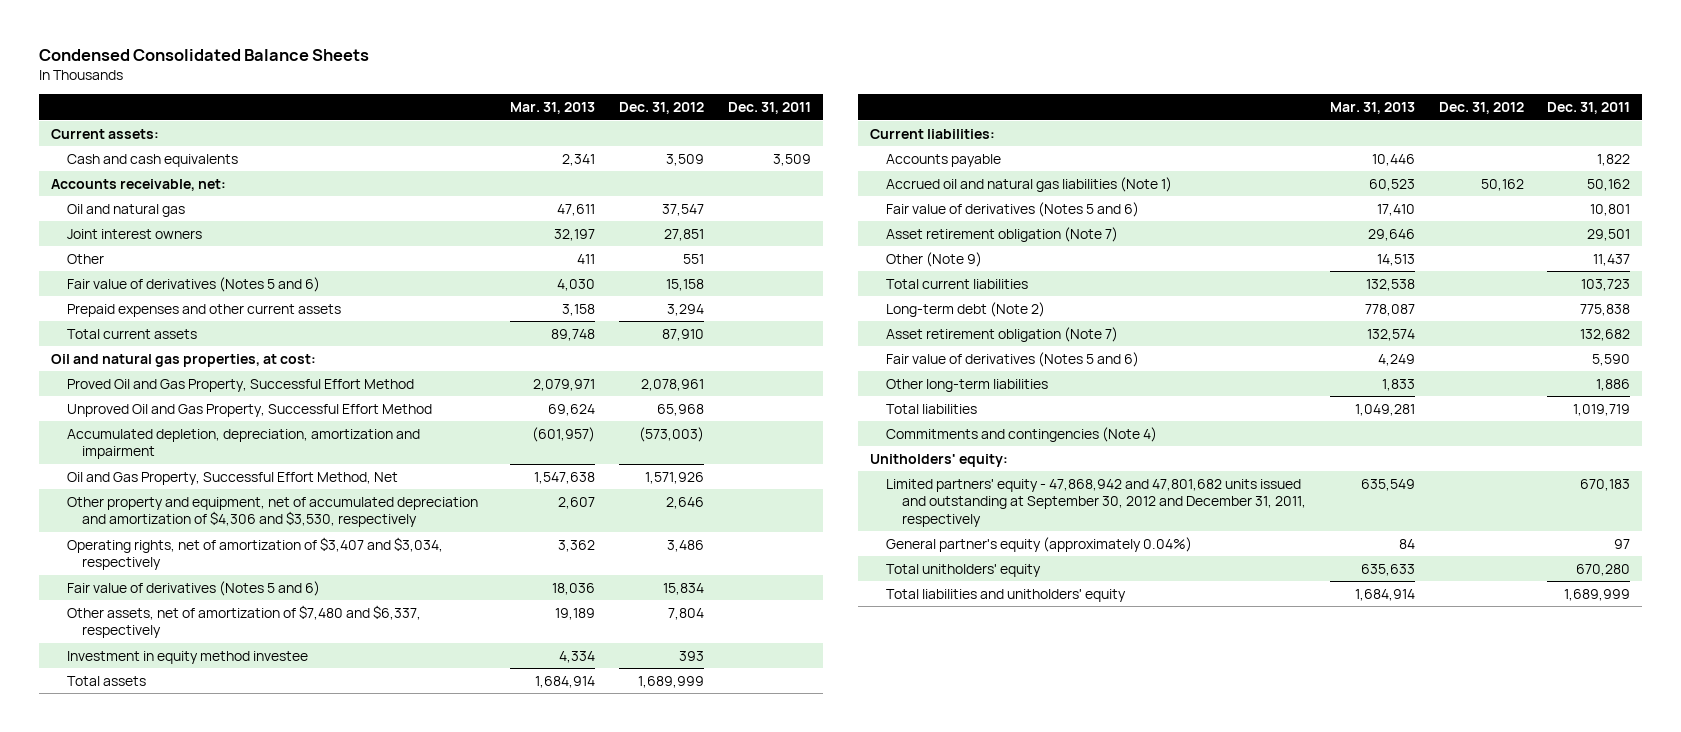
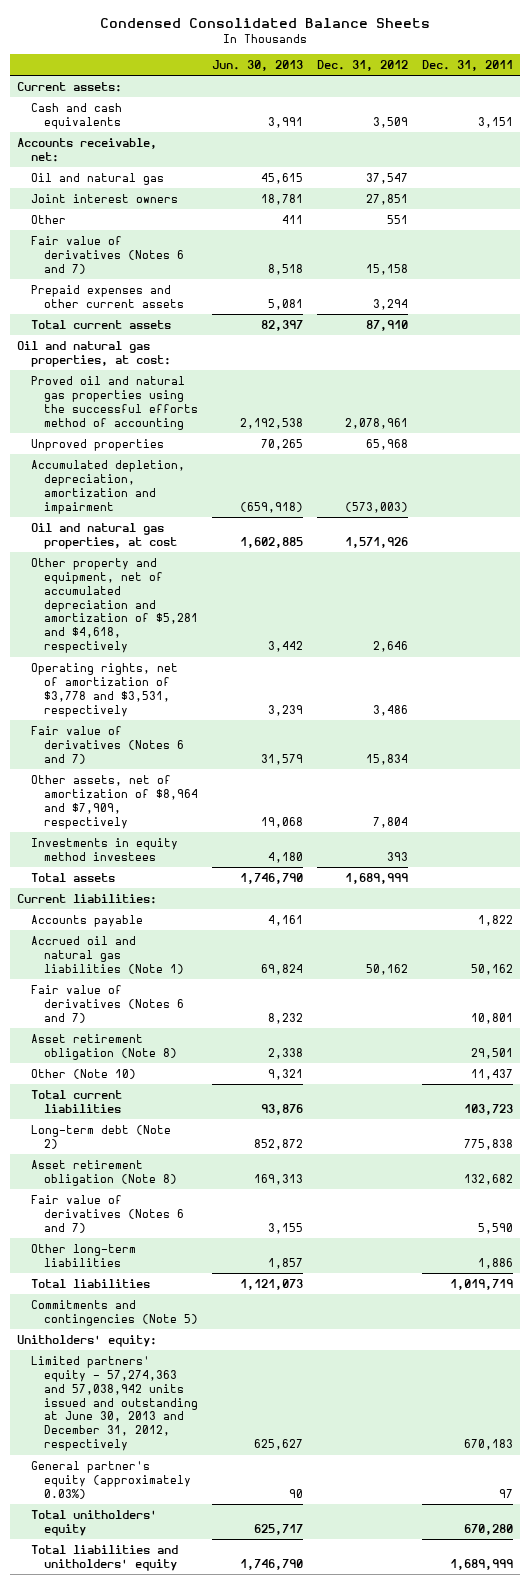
[510,102,596,115] Mar. 31, 2013 -> none
none -> [212,59,304,71] Jun. 30, 2013
[773,153,812,166] 3,509 -> [478,116,514,128] 3,151
[66,276,320,292] Fair value of derivatives (Notes 5 and 6) -> [30,235,185,274] Fair value of derivatives (Notes 6 and 7)
[66,378,414,392] Proved Oil and Gas Property, Successful Effort Method -> [30,375,199,430] Proved oil and natural gas properties using the successful efforts method of accounting
[66,403,432,417] Unproved Oil and Gas Property, Successful Effort Method -> [30,438,164,451] Unproved properties
[66,471,398,485] Oil and Gas Property, Successful Effort Method, Net -> [30,522,178,549] Oil and natural gas properties, at cost
[66,496,478,528] Other property and equipment, net of accumulated depreciation and amortization of $4,306 and $3,530, respectively -> [30,557,199,654] Other property and equipment, net of accumulated depreciation and amortization of $5,281 and $4,618, respectively
[66,536,443,571] Operating rights, net of amortization of $3,407 and $3,034, respectively -> [30,662,178,717] Operating rights, net of amortization of $3,778 and $3,531, respectively
[66,580,320,596] Fair value of derivatives (Notes 5 and 6) -> [30,725,185,764] Fair value of derivatives (Notes 6 and 7)
[66,604,421,639] Other assets, net of amortization of $7,480 and $6,337, respectively -> [30,774,199,829] Other assets, net of amortization of $8,964 and $7,909, respectively
[66,650,308,664] Investment in equity method investee -> [30,837,178,861] Investments in equity method investees
[886,201,1140,217] Fair value of derivatives (Notes 5 and 6) -> [30,984,185,1023] Fair value of derivatives (Notes 6 and 7)
[886,226,1119,242] Asset retirement obligation (Note 7) -> [30,1033,178,1060] Asset retirement obligation (Note 8)
[886,251,983,267] Other (Note 9) -> [30,1068,136,1079] Other (Note 10)
[886,326,1119,342] Asset retirement obligation (Note 7) -> [30,1159,178,1186] Asset retirement obligation (Note 8)
[886,351,1140,367] Fair value of derivatives (Notes 5 and 6) -> [30,1194,185,1233] Fair value of derivatives (Notes 6 and 7)
[886,426,1158,442] Commitments and contingencies (Note 4) -> [30,1299,199,1326] Commitments and contingencies (Note 5)
[886,478,1306,527] Limited partners' equity - 47,868,942 and 47,801,682 units issued and outstanding at September 30, 2012 and December 31, 2011, respectively -> [30,1355,199,1452] Limited partners' equity - 57,274,363 and 57,038,942 units issued and outstanding at June 30, 2013 and December 31, 2012, respectively
[886,536,1193,552] General partner's equity (approximately 0.04%) -> [30,1460,192,1499] General partner's equity (approximately 0.03%)

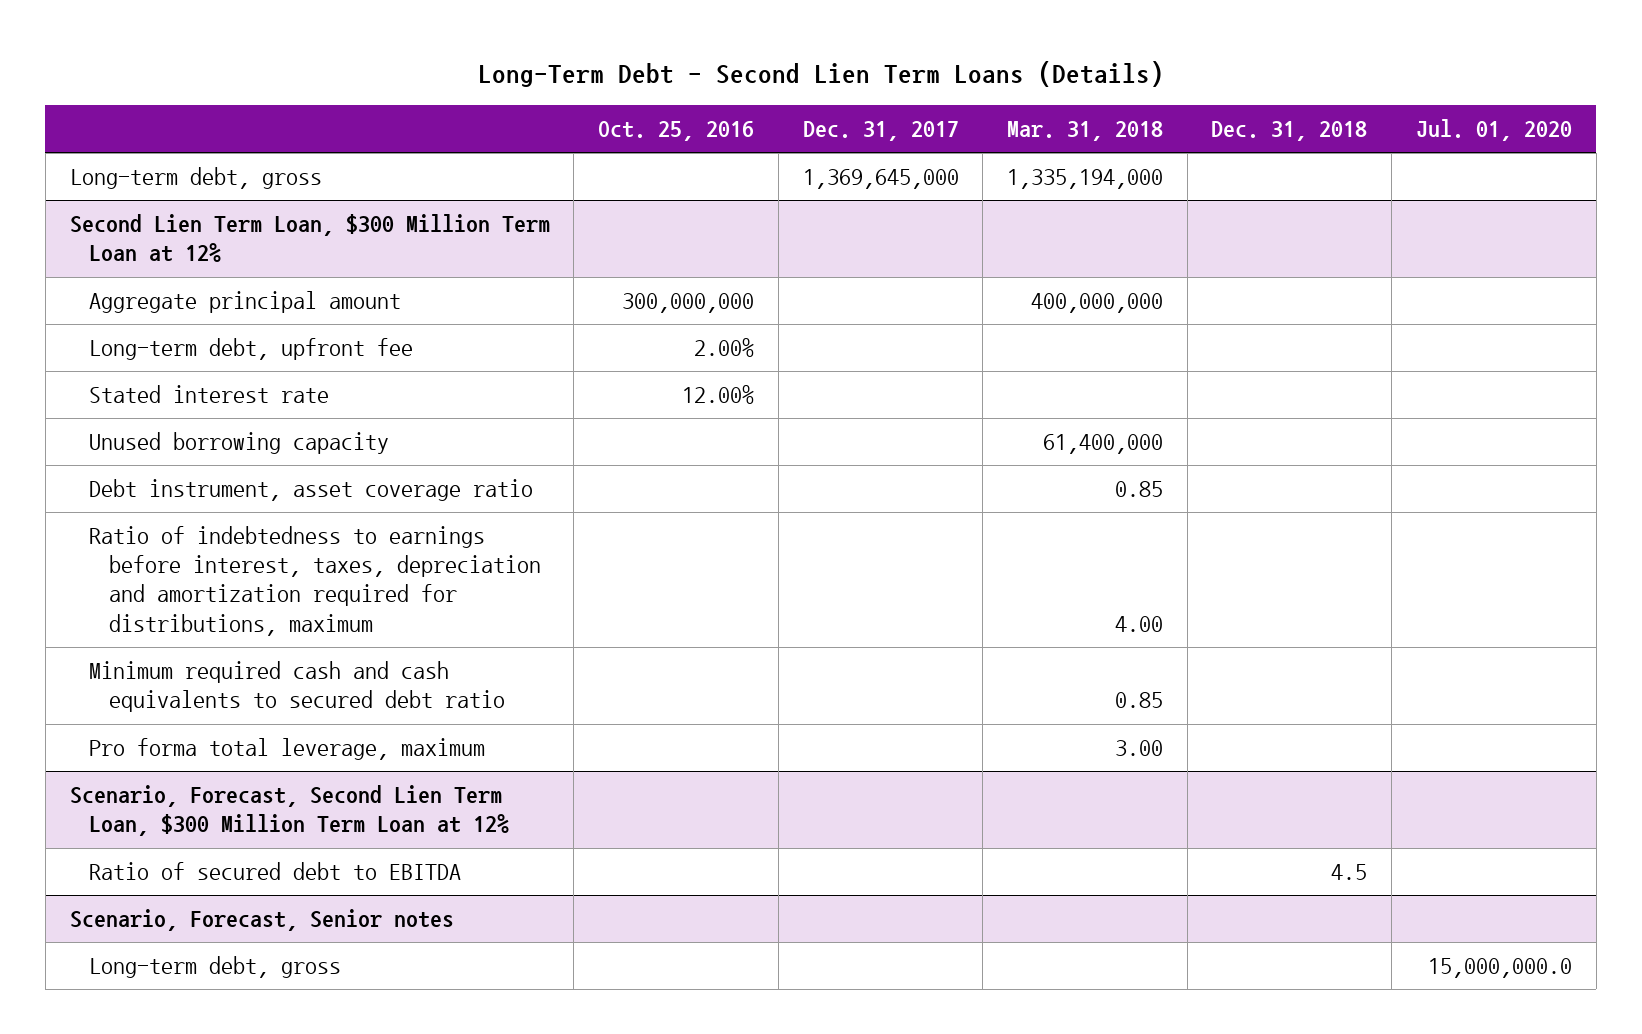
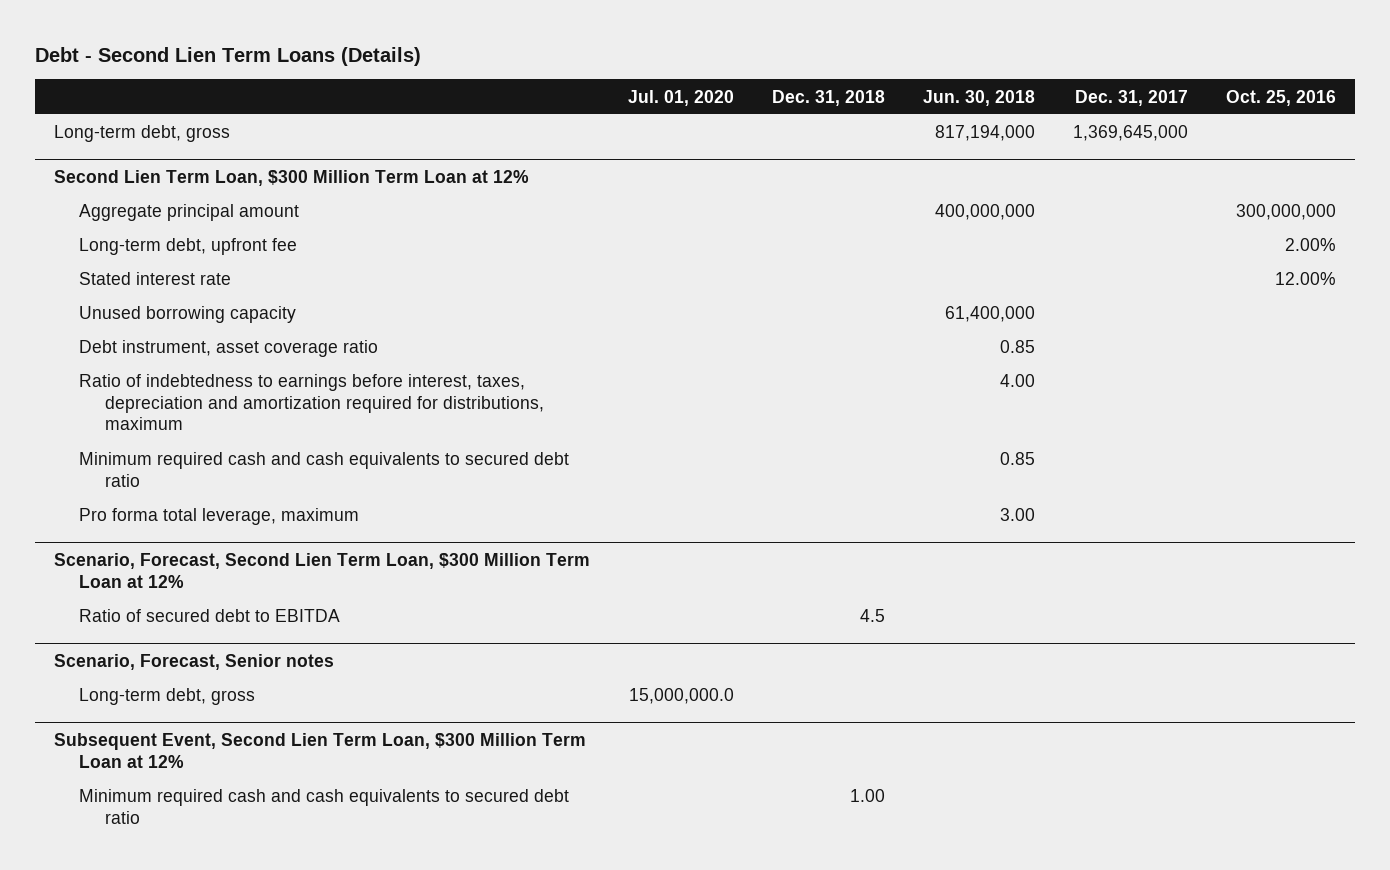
[477,60,1164,87] Long-Term Debt - Second Lien Term Loans (Details) -> [35,47,422,67] Debt - Second Lien Term Loans (Details)
[1006,121,1163,142] Mar. 31, 2018 -> none
none -> [923,89,1036,106] Jun. 30, 2018
none -> [54,732,587,768] Subsequent Event, Second Lien Term Loan, $300 Million Term Loan at 12%
none -> [79,789,570,824] Minimum required cash and cash equivalents to secured debt ratio

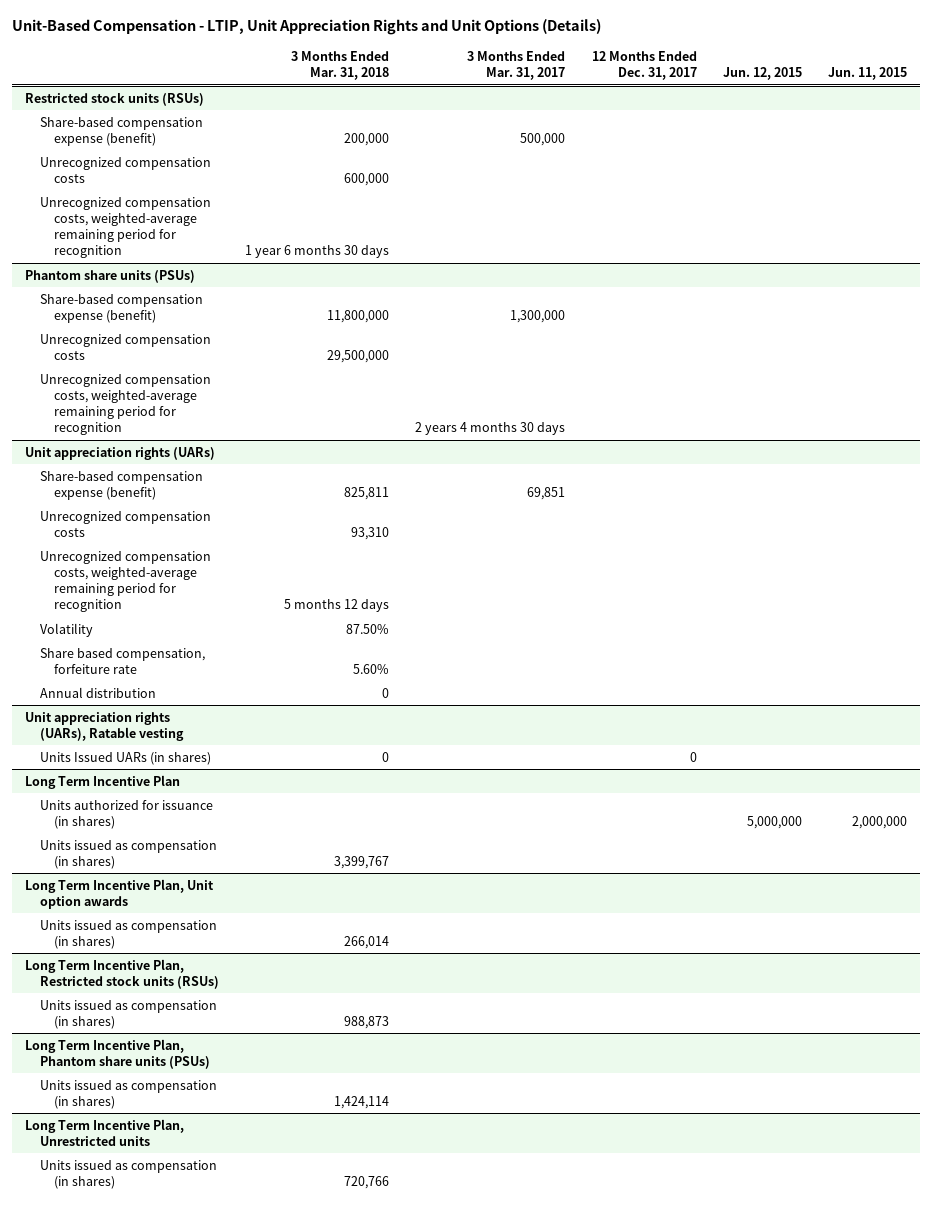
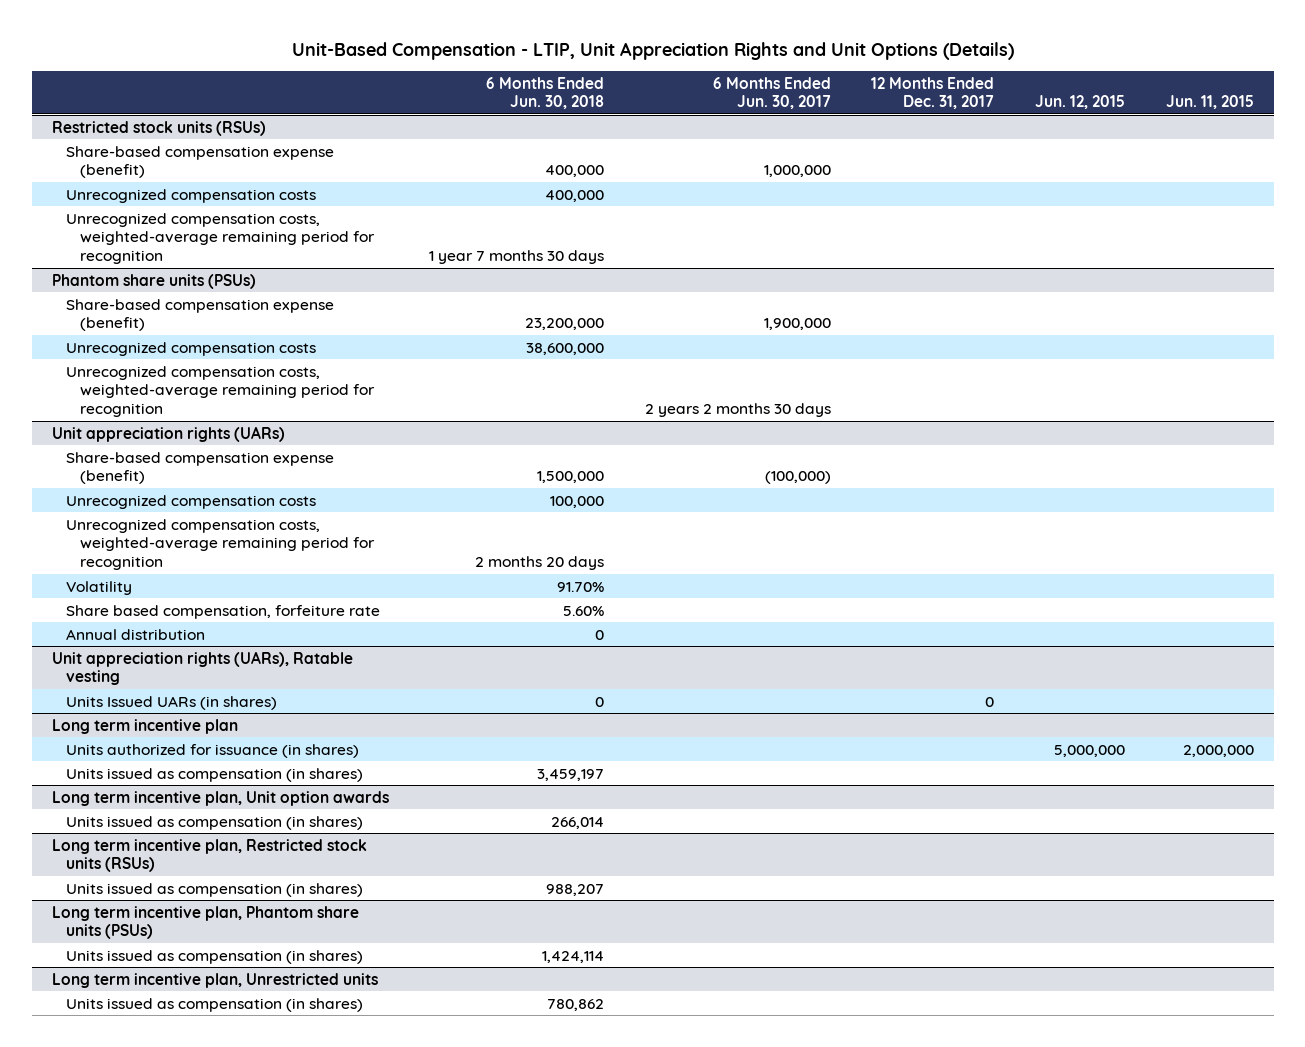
[290,50,389,81] 3 Months Ended Mar. 31, 2018 -> none
[467,50,566,81] 3 Months Ended Mar. 31, 2017 -> none
none -> [486,76,605,110] 6 Months Ended Jun. 30, 2018
none -> [712,76,831,110] 6 Months Ended Jun. 30, 2017
[24,774,180,789] Long Term Incentive Plan -> [51,718,238,734] Long term incentive plan
[24,878,214,909] Long Term Incentive Plan, Unit option awards -> [51,790,389,806] Long term incentive plan, Unit option awards
[24,958,219,989] Long Term Incentive Plan, Restricted stock units (RSUs) -> [51,838,367,873] Long term incentive plan, Restricted stock units (RSUs)
[24,1038,210,1069] Long Term Incentive Plan, Phantom share units (PSUs) -> [51,905,359,940] Long term incentive plan, Phantom share units (PSUs)
[24,1118,184,1146] Long Term Incentive Plan, Unrestricted units -> [51,972,378,988] Long term incentive plan, Unrestricted units

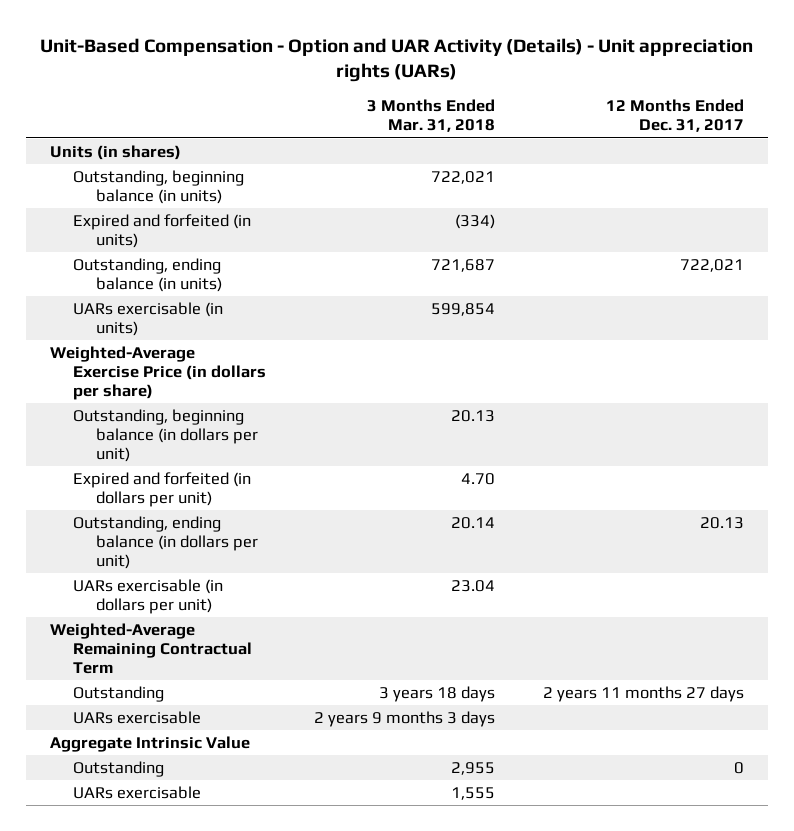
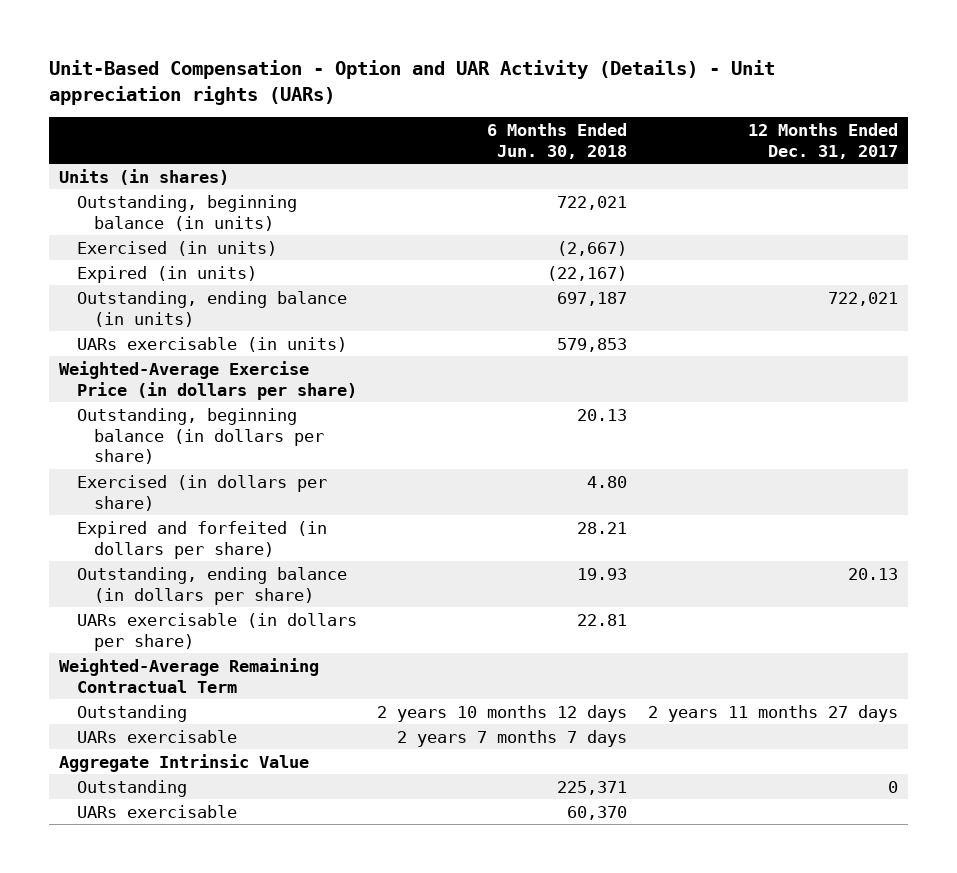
[366,99,495,133] 3 Months Ended Mar. 31, 2018 -> none
none -> [487,122,628,159] 6 Months Ended Jun. 30, 2018
none -> [76,240,277,256] Exercised (in units)
[72,213,251,249] Expired and forfeited (in units) -> [76,265,257,283] Expired (in units)
[72,408,258,463] Outstanding, beginning balance (in dollars per unit) -> [76,407,324,465] Outstanding, beginning balance (in dollars per share)
none -> [76,474,327,511] Exercised (in dollars per share)
[72,471,251,508] Expired and forfeited (in dollars per unit) -> [76,520,327,559] Expired and forfeited (in dollars per share)
[72,515,258,570] Outstanding, ending balance (in dollars per unit) -> [76,566,347,605] Outstanding, ending balance (in dollars per share)
[72,578,223,615] UARs exercisable (in dollars per unit) -> [76,612,357,651] UARs exercisable (in dollars per share)

